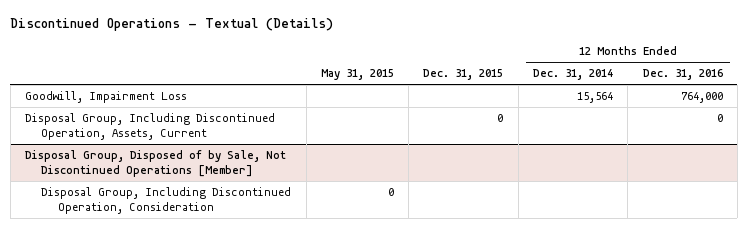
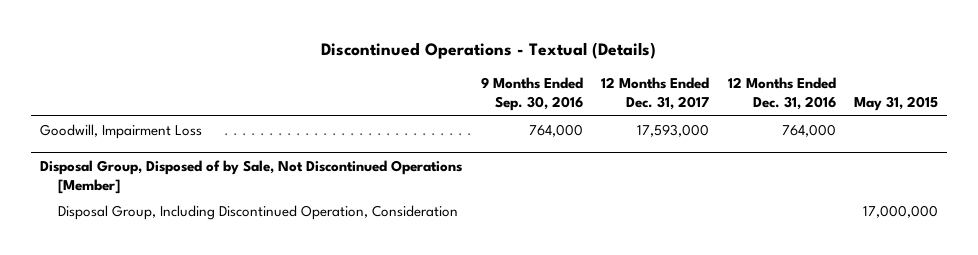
[423,69,504,81] Dec. 31, 2015 -> none
[532,69,613,81] Dec. 31, 2014 -> none
none -> [480,77,583,112] 9 Months Ended Sep. 30, 2016
none -> [601,77,710,111] 12 Months Ended Dec. 31, 2017
[24,113,275,140] Disposal Group, Including Discontinued Operation, Assets, Current -> none
[387,188,394,197] 0 -> [862,205,938,219] 17,000,000

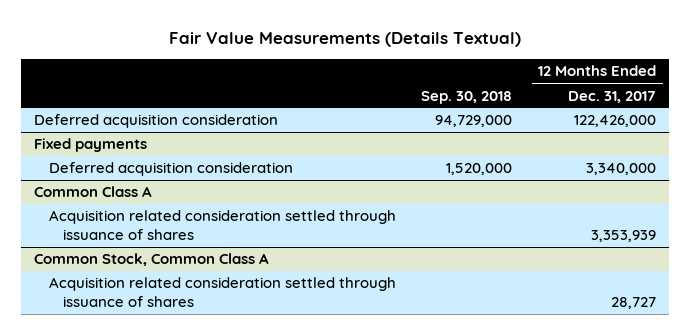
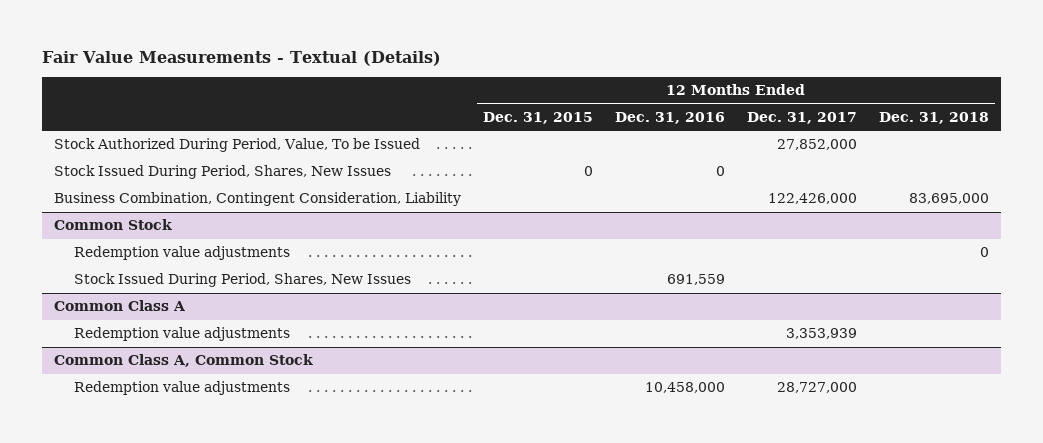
[169,32,522,48] Fair Value Measurements (Details Textual) -> [42,51,442,67] Fair Value Measurements - Textual (Details)
[421,90,513,104] Sep. 30, 2018 -> none
none -> [482,111,593,124] Dec. 31, 2015
none -> [615,111,726,124] Dec. 31, 2016
none -> [879,111,990,124] Dec. 31, 2018
[34,138,148,153] Fixed payments -> none
[48,162,293,177] Deferred acquisition consideration -> none
none -> [53,138,420,153] Stock Authorized During Period, Value, To be Issued
none -> [53,165,391,180] Stock Issued During Period, Shares, New Issues
[34,114,279,129] Deferred acquisition consideration -> [53,192,461,207] Business Combination, Contingent Consideration, Liability
none -> [53,219,172,231] Common Stock
none -> [73,246,290,261] Redemption value adjustments
none -> [73,273,411,288] Stock Issued During Period, Shares, New Issues
[48,277,396,307] Acquisition related consideration settled through issuance of shares -> none
[48,210,396,240] Acquisition related consideration settled through issuance of shares -> [73,327,290,342] Redemption value adjustments
[34,253,270,267] Common Stock, Common Class A -> [53,354,313,368] Common Class A, Common Stock
none -> [73,381,290,396] Redemption value adjustments

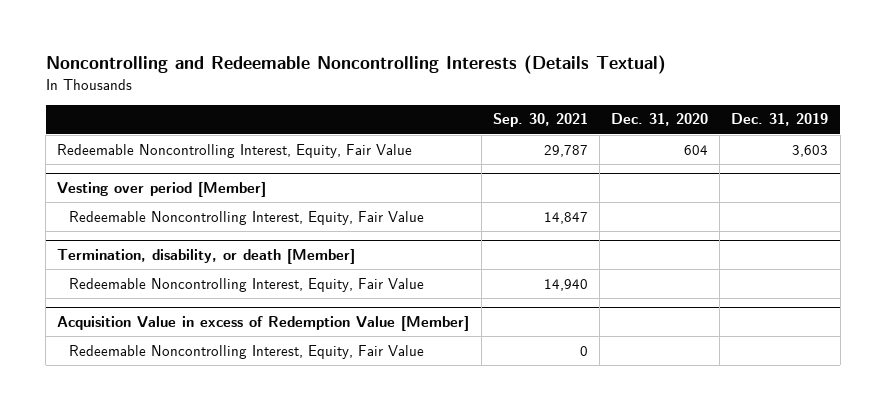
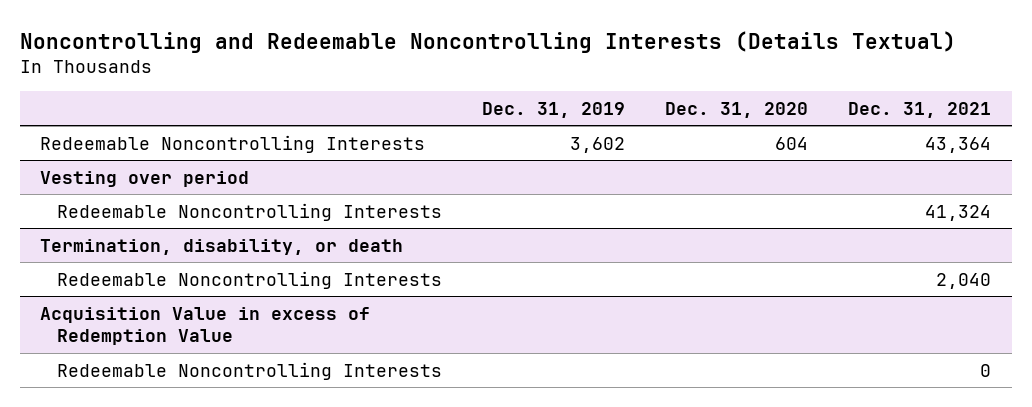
[492,113,588,128] Sep. 30, 2021 -> none
none -> [848,101,992,118] Dec. 31, 2021
[57,143,413,158] Redeemable Noncontrolling Interest, Equity, Fair Value -> [40,134,426,153] Redeemable Noncontrolling Interests
[792,144,829,157] 3,603 -> [570,136,626,153] 3,602
[57,182,267,198] Vesting over period [Member] -> [40,170,250,187] Vesting over period
[68,210,424,225] Redeemable Noncontrolling Interest, Equity, Fair Value -> [57,202,443,221] Redeemable Noncontrolling Interests
[57,249,356,265] Termination, disability, or death [Member] -> [40,238,404,255] Termination, disability, or death
[68,277,424,292] Redeemable Noncontrolling Interest, Equity, Fair Value -> [57,270,443,289] Redeemable Noncontrolling Interests
[57,316,470,332] Acquisition Value in excess of Redemption Value [Member] -> [40,306,371,346] Acquisition Value in excess of Redemption Value
[68,344,424,359] Redeemable Noncontrolling Interest, Equity, Fair Value -> [57,361,443,380] Redeemable Noncontrolling Interests

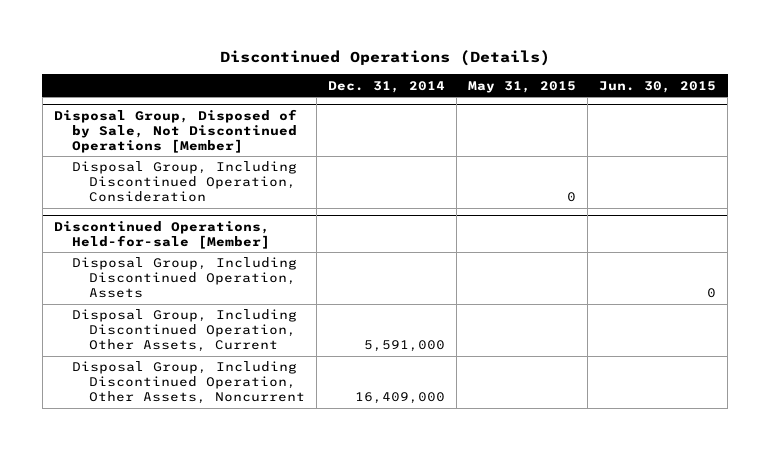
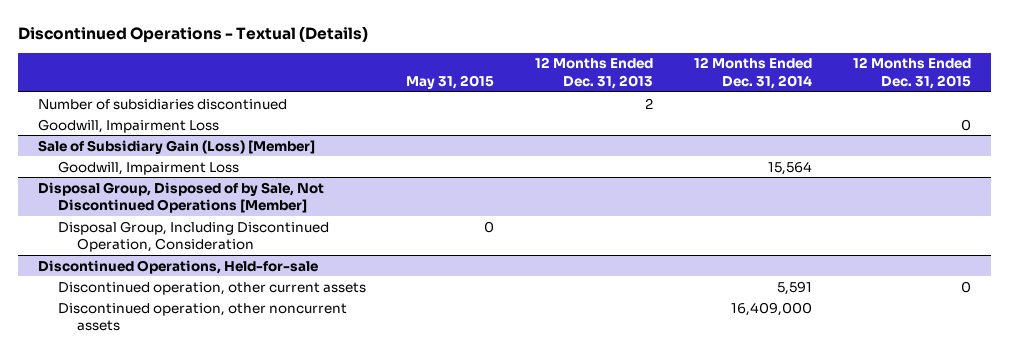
[220,49,551,66] Discontinued Operations (Details) -> [18,26,369,44] Discontinued Operations - Textual (Details)
[328,80,446,93] Dec. 31, 2014 -> none
[599,80,717,93] Jun. 30, 2015 -> none
none -> [535,57,654,89] 12 Months Ended Dec. 31, 2013
none -> [693,57,812,89] 12 Months Ended Dec. 31, 2014
none -> [852,57,971,89] 12 Months Ended Dec. 31, 2015
none -> [38,98,288,110] Number of subsidiaries discontinued
none -> [38,118,220,133] Goodwill, Impairment Loss
none -> [38,139,316,154] Sale of Subsidiary Gain (Loss) [Member]
none -> [57,160,239,175] Goodwill, Impairment Loss
[71,257,297,299] Disposal Group, Including Discontinued Operation, Assets -> none
[53,220,270,249] Discontinued Operations, Held-for-sale [Member] -> [38,259,319,274] Discontinued Operations, Held-for-sale
[71,309,297,353] Disposal Group, Including Discontinued Operation, Other Assets, Current -> [57,281,366,295] Discontinued operation, other current assets
[71,361,306,405] Disposal Group, Including Discontinued Operation, Other Assets, Noncurrent -> [57,302,347,332] Discontinued operation, other noncurrent assets

